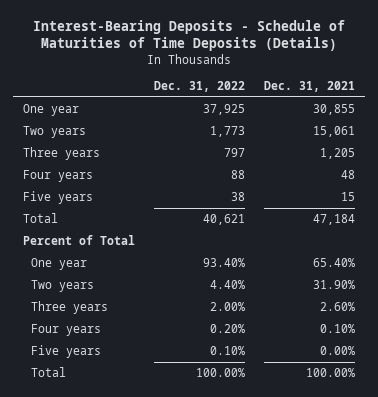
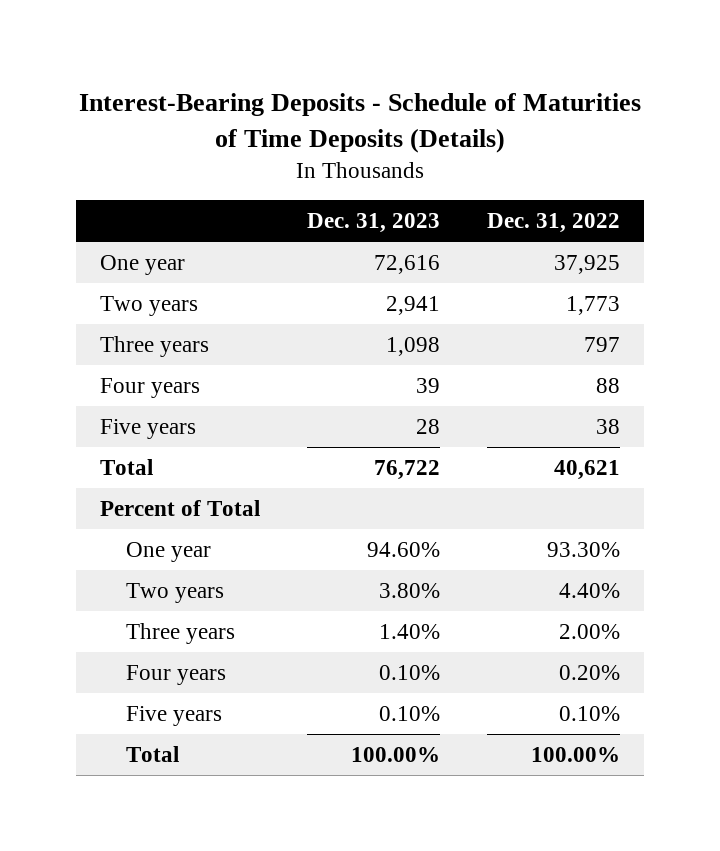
[264,81,356,93] Dec. 31, 2021 -> none
none -> [306,213,440,234] Dec. 31, 2023
[202,257,245,267] 93.40% -> [547,541,621,557] 93.30%

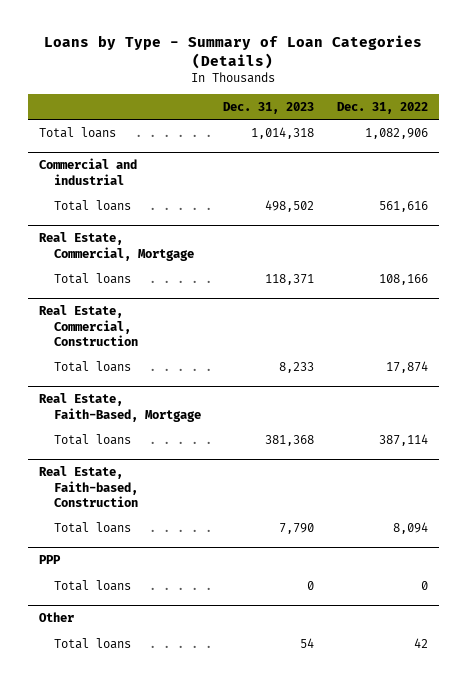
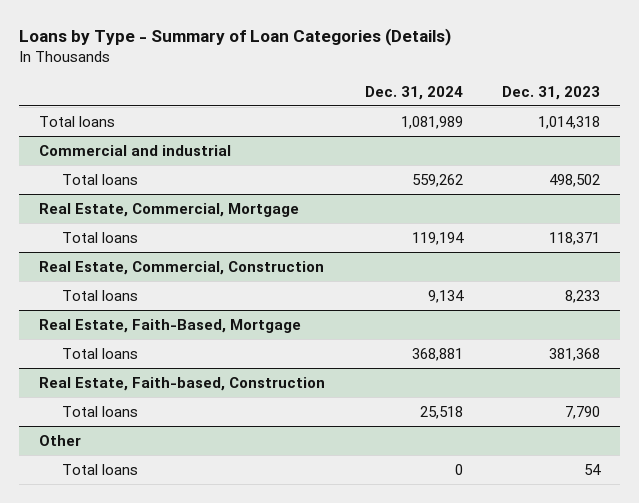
[336,102,428,115] Dec. 31, 2022 -> none
none -> [364,85,463,100] Dec. 31, 2024
[38,555,61,565] PPP -> none
[53,579,131,591] Total loans -> none

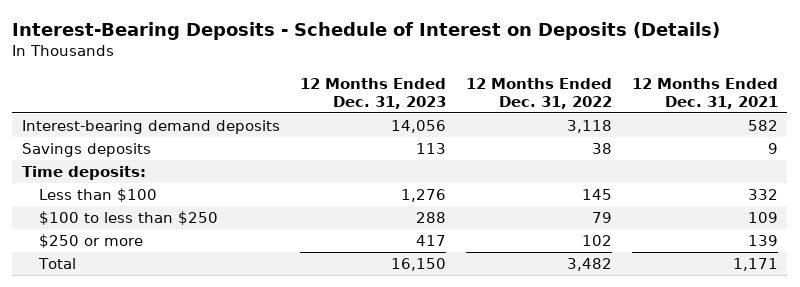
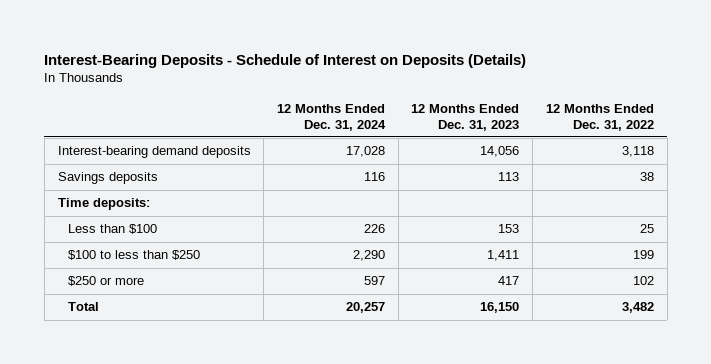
[631,77,778,109] 12 Months Ended Dec. 31, 2021 -> none
none -> [276,103,386,131] 12 Months Ended Dec. 31, 2024
[401,189,447,203] 1,276 -> [498,224,520,234] 153
[581,189,612,201] 145 -> [639,224,654,234] 25
[416,212,447,224] 288 -> [487,250,520,262] 1,411
[591,212,612,224] 79 -> [632,250,654,260] 199

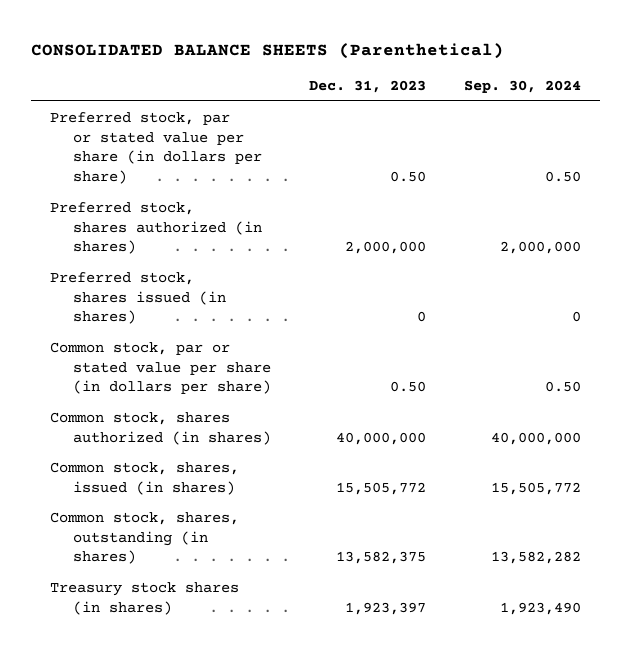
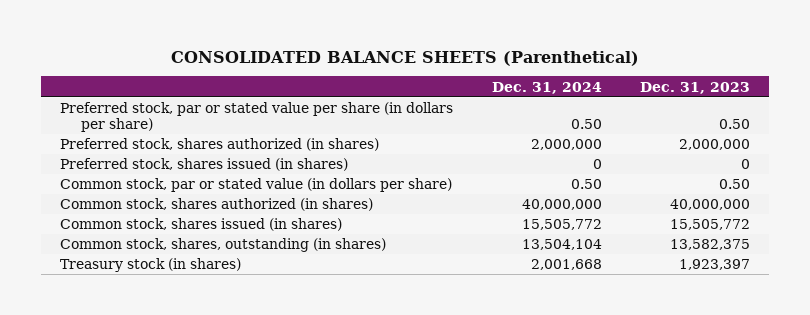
[464,79,582,93] Sep. 30, 2024 -> none
none -> [491,81,602,94] Dec. 31, 2024
[49,341,271,395] Common stock, par or stated value per share (in dollars per share) -> [60,178,453,193] Common stock, par or stated value (in dollars per share)
[49,461,239,495] Common stock, shares, issued (in shares) -> [60,218,343,232] Common stock, shares issued (in shares)
[49,581,239,615] Treasury stock shares (in shares) -> [60,258,242,273] Treasury stock (in shares)

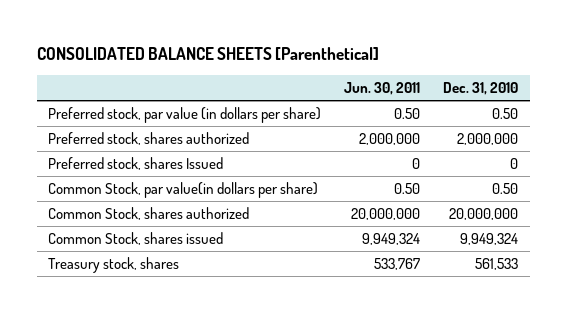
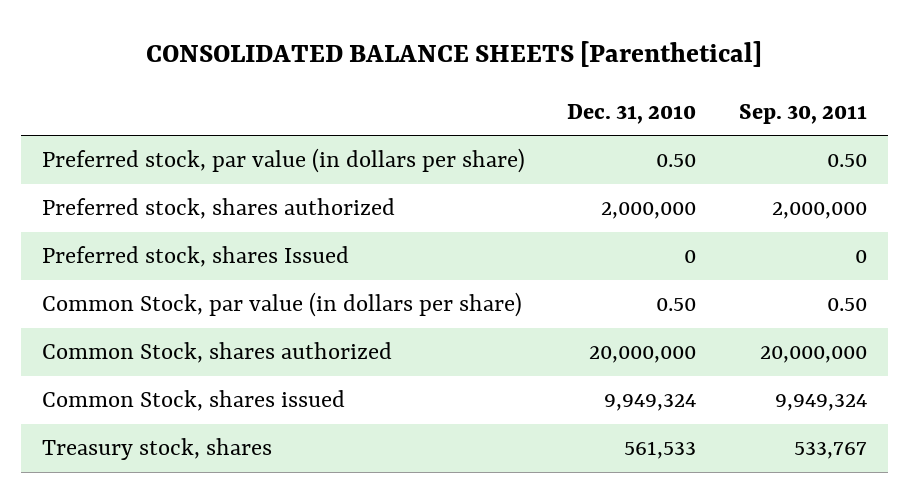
[344,82,421,96] Jun. 30, 2011 -> none
none -> [738,103,867,124] Sep. 30, 2011
[48,182,319,199] Common Stock, par value(in dollars per share) -> [42,292,523,318] Common Stock, par value (in dollars per share)

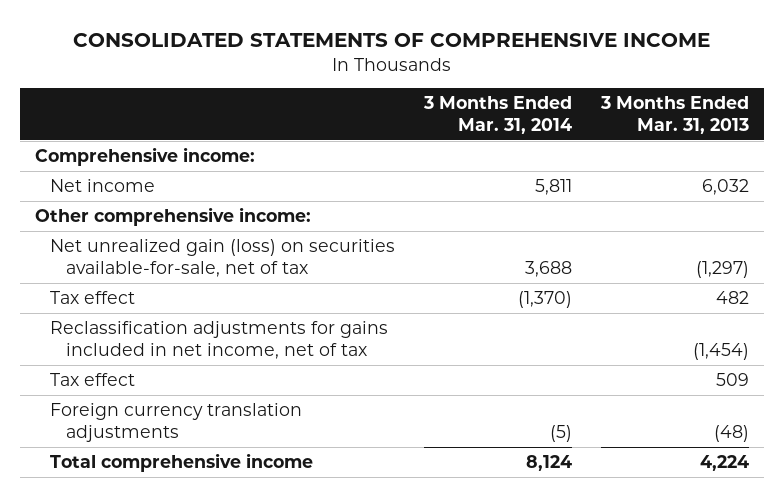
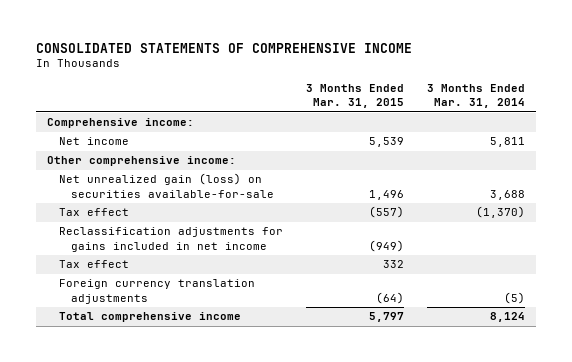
[600,96,750,134] 3 Months Ended Mar. 31, 2013 -> none
none -> [305,83,404,109] 3 Months Ended Mar. 31, 2015
[50,239,396,277] Net unrealized gain (loss) on securities available-for-sale, net of tax -> [58,173,274,198] Net unrealized gain (loss) on securities available-for-sale
[50,321,389,359] Reclassification adjustments for gains included in net income, net of tax -> [58,227,283,252] Reclassification adjustments for gains included in net income

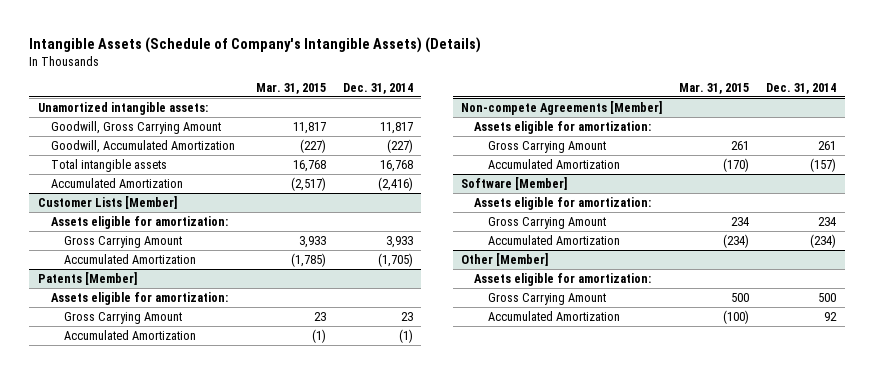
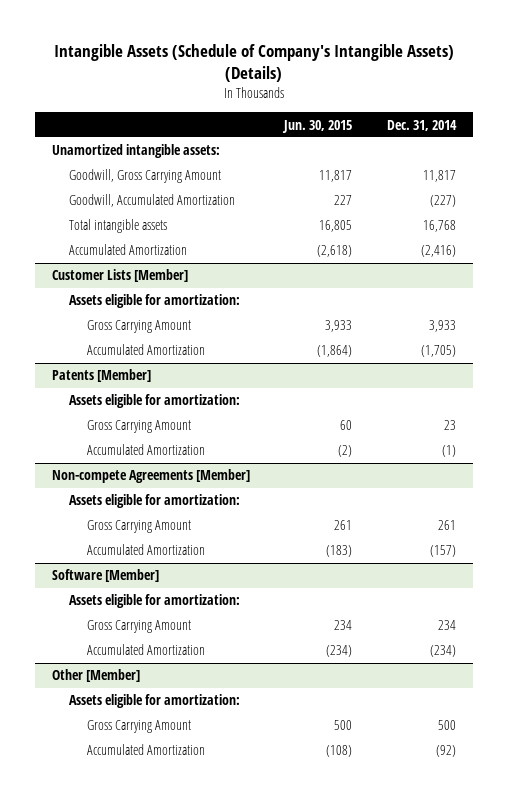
[255,82,326,94] Mar. 31, 2015 -> none
none -> [282,119,353,133] Jun. 30, 2015
[824,311,838,321] 92 -> [435,745,456,758] (92)

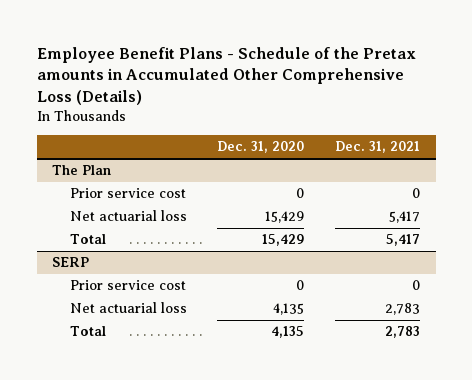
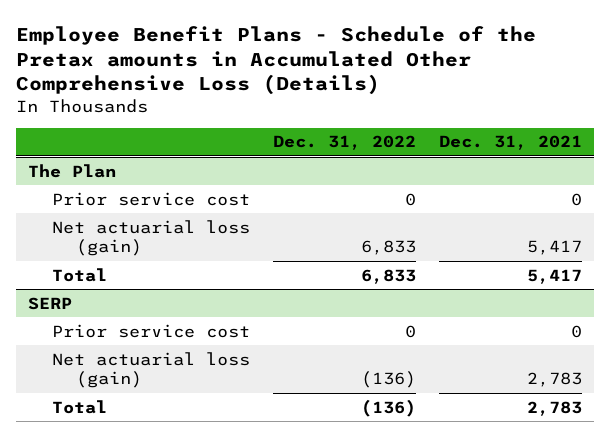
[217,141,305,154] Dec. 31, 2020 -> none
none -> [272,135,416,151] Dec. 31, 2022
[69,210,187,222] Net actuarial loss -> [51,219,250,257] Net actuarial loss (gain)
[69,302,187,314] Net actuarial loss -> [51,351,250,389] Net actuarial loss (gain)

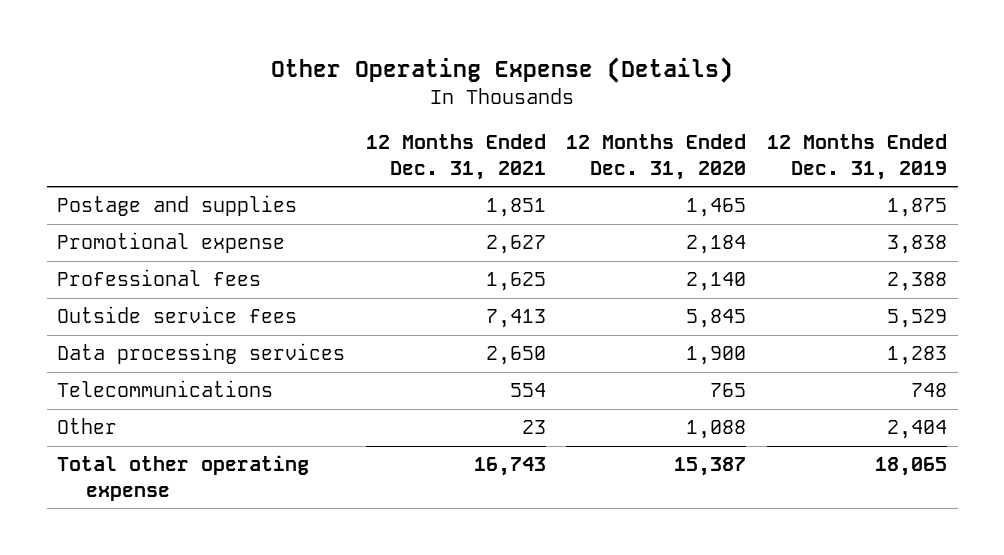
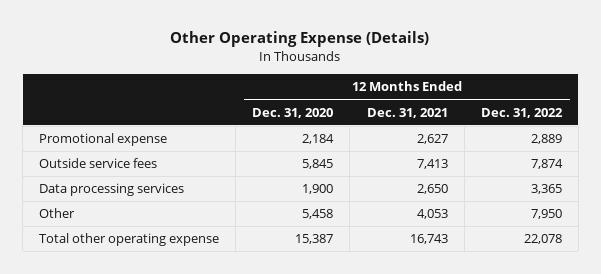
[767,133,948,180] 12 Months Ended Dec. 31, 2019 -> none
none -> [480,107,563,118] Dec. 31, 2022
[56,195,297,217] Postage and supplies -> none
[56,269,261,287] Professional fees -> none
[56,380,273,398] Telecommunications -> none
[521,420,546,435] 23 -> [416,209,448,220] 4,053
[686,420,747,440] 1,088 -> [302,209,334,220] 5,458

